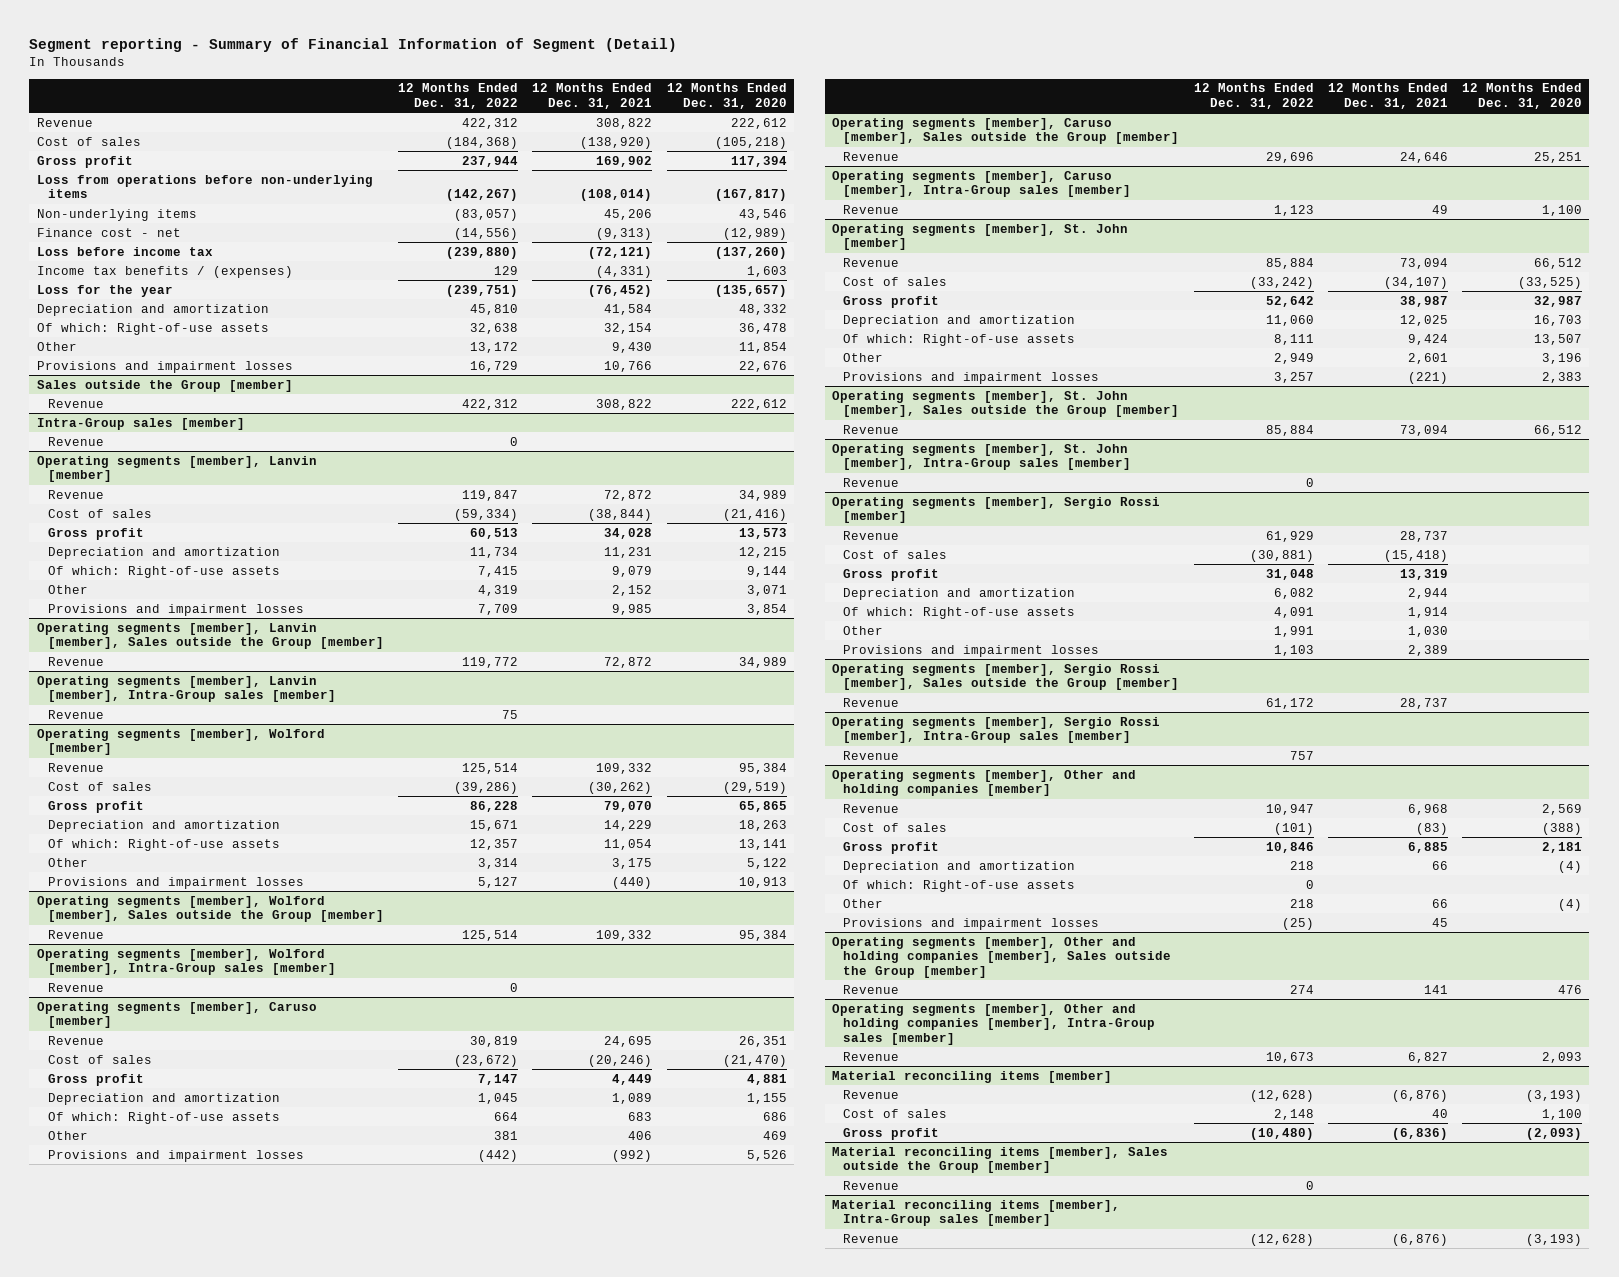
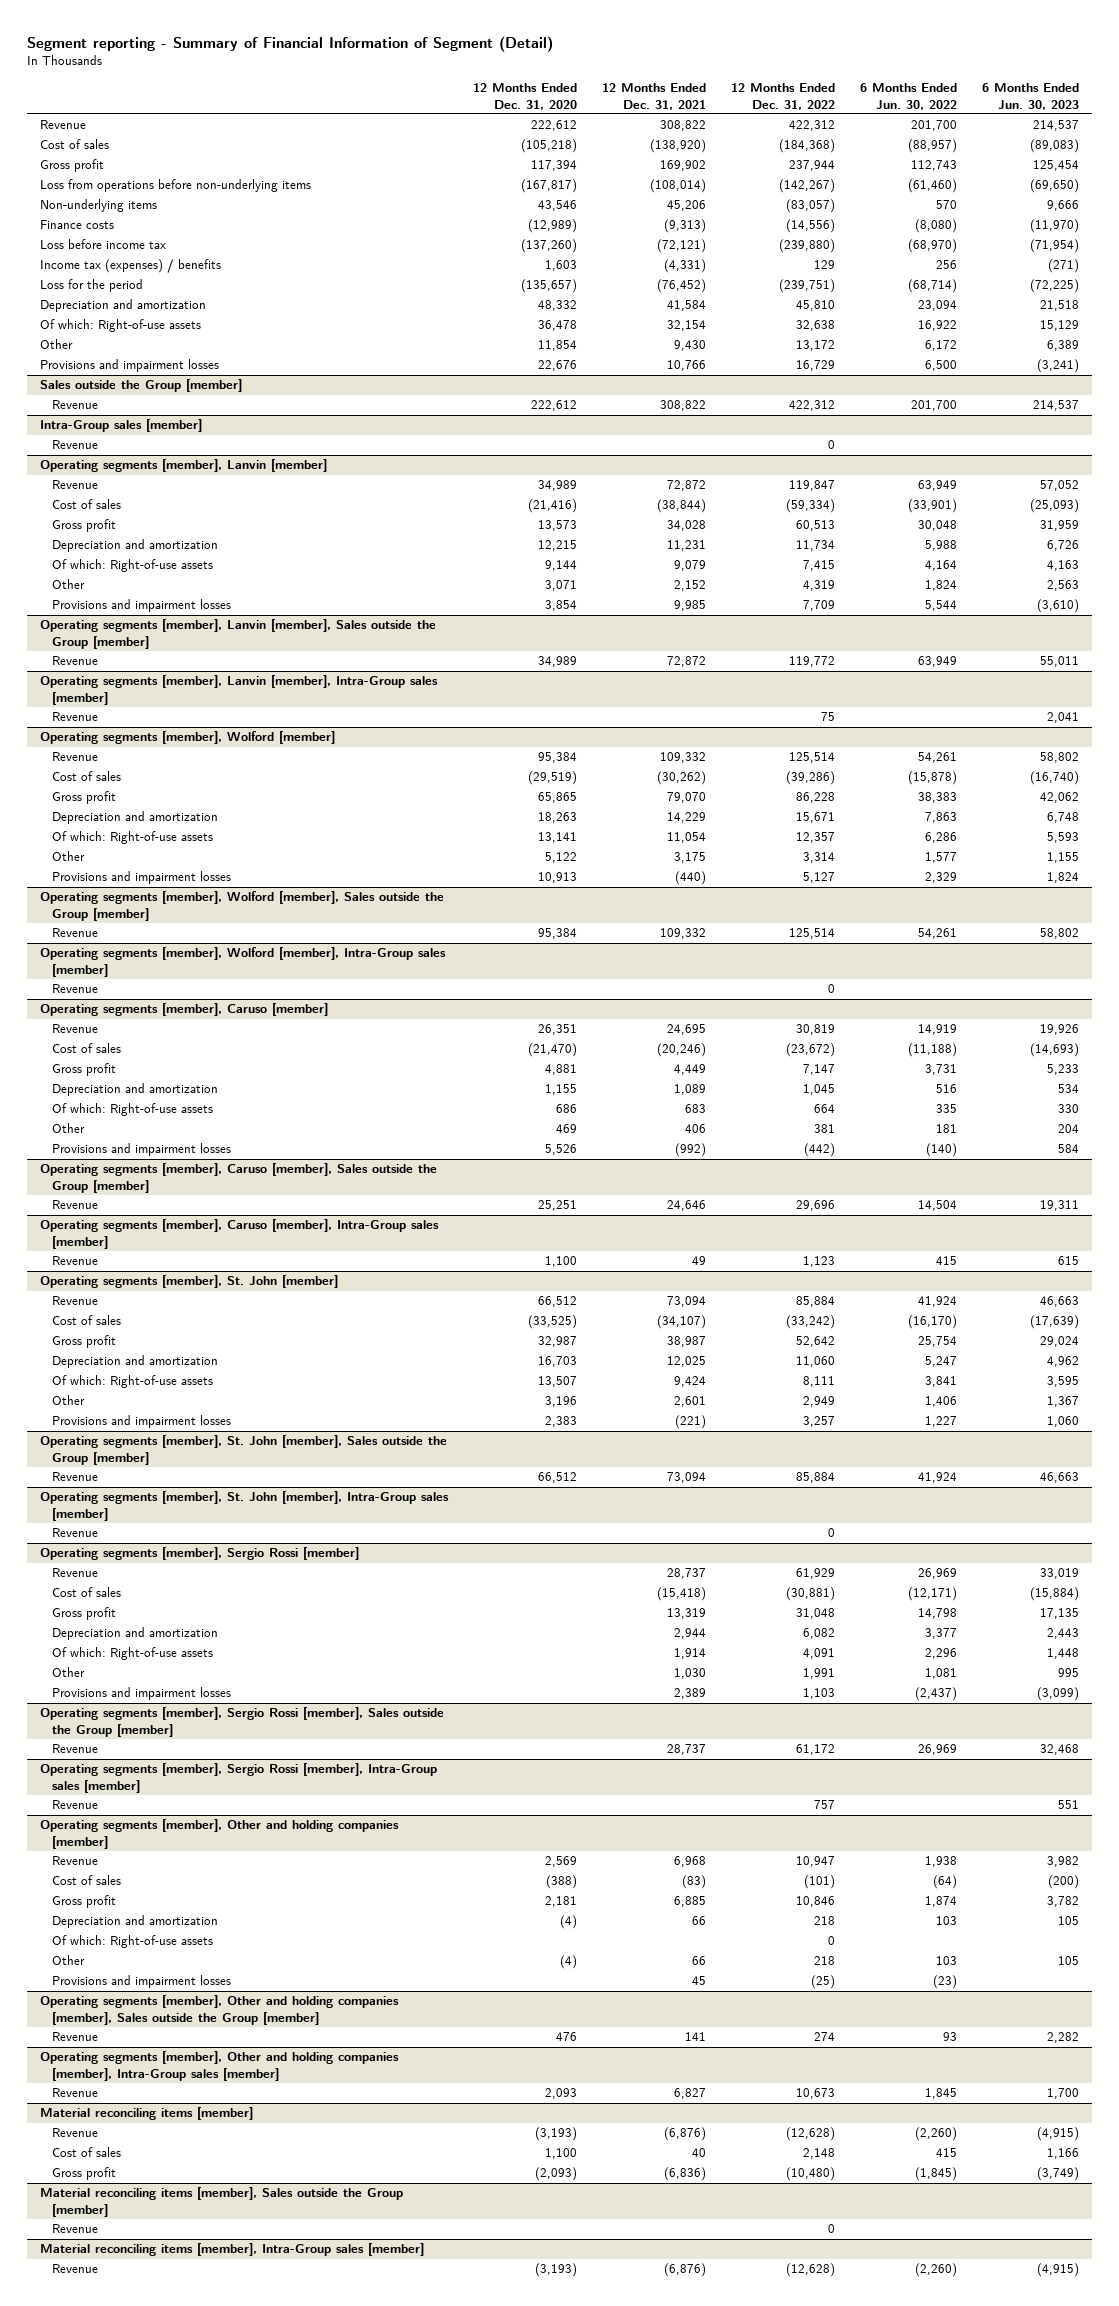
none -> [860,83,958,110] 6 Months Ended Jun. 30, 2022
none -> [982,83,1080,110] 6 Months Ended Jun. 30, 2023
[36,227,181,237] Finance cost - net -> [39,220,114,230] Finance costs
[36,265,293,278] Income tax benefits / (expenses) -> [39,259,221,274] Income tax (expenses) / benefits
[36,284,173,297] Loss for the year -> [39,279,143,293] Loss for the period

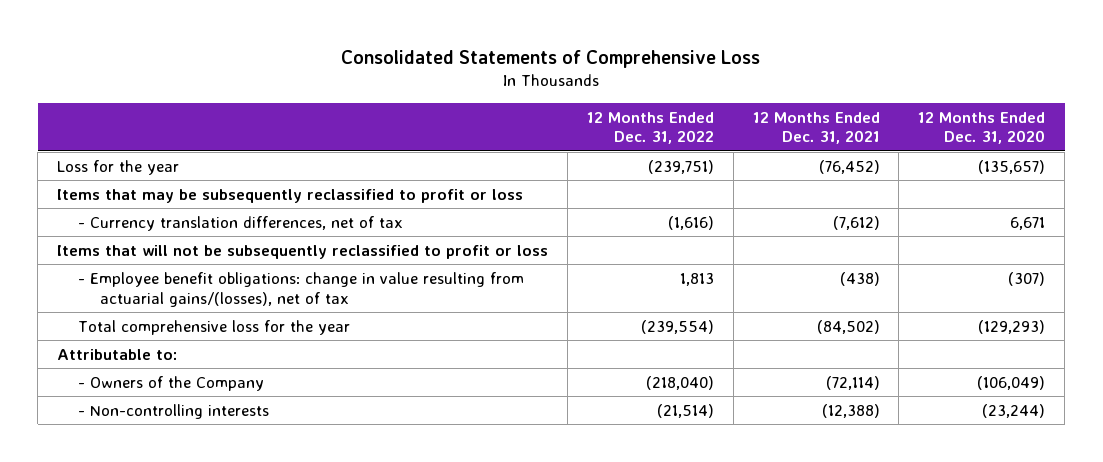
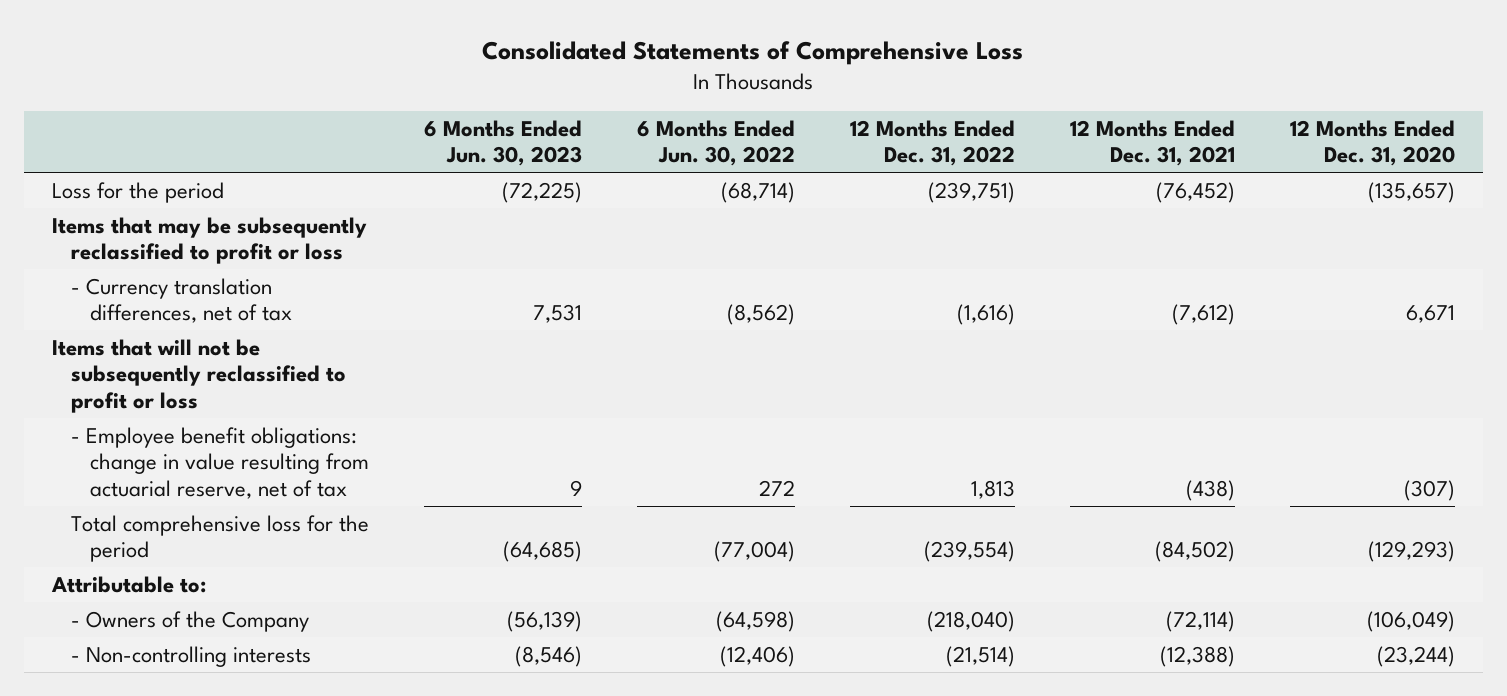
none -> [423,119,582,167] 6 Months Ended Jun. 30, 2023
none -> [636,119,795,167] 6 Months Ended Jun. 30, 2022
[57,159,180,175] Loss for the year -> [51,181,224,203] Loss for the period
[78,271,525,307] - Employee benefit obligations: change in value resulting from actuarial gains/(losses), net of tax -> [70,426,369,499] - Employee benefit obligations: change in value resulting from actuarial reserve, net of tax
[78,319,351,335] Total comprehensive loss for the year -> [70,514,369,563] Total comprehensive loss for the period

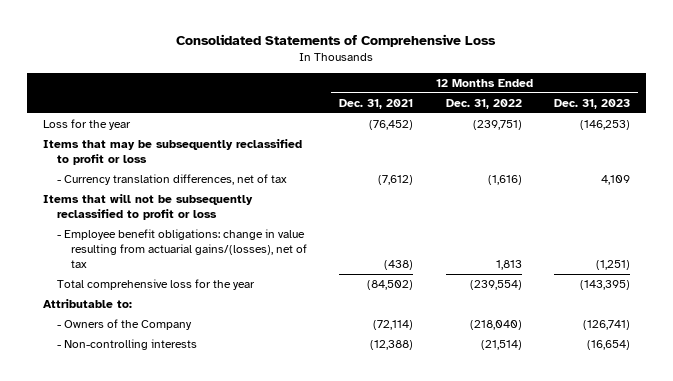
[423,119,582,167] 6 Months Ended Jun. 30, 2023 -> none
[636,119,795,167] 6 Months Ended Jun. 30, 2022 -> none
[1290,119,1456,167] 12 Months Ended Dec. 31, 2020 -> none
none -> [553,98,630,109] Dec. 31, 2023
[51,181,224,203] Loss for the period -> [42,118,131,130] Loss for the year
[70,426,369,499] - Employee benefit obligations: change in value resulting from actuarial reserve, net of tax -> [56,228,307,268] - Employee benefit obligations: change in value resulting from actuarial gains/(losses), net of tax
[70,514,369,563] Total comprehensive loss for the period -> [56,278,255,290] Total comprehensive loss for the year

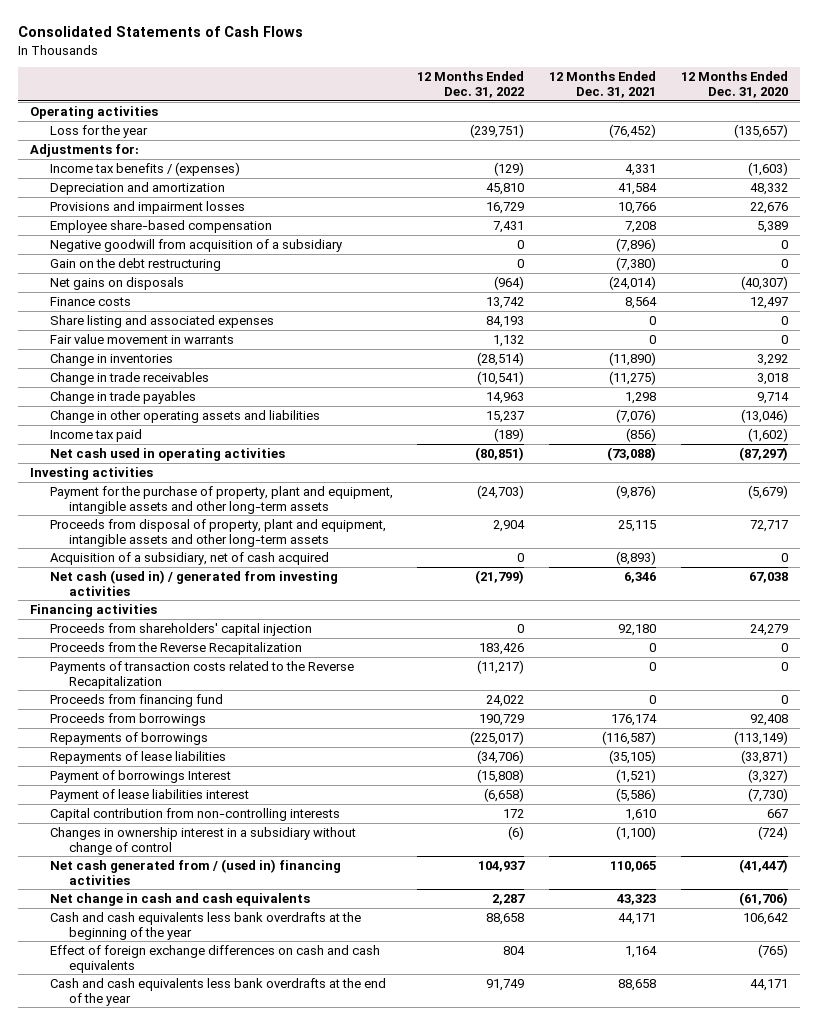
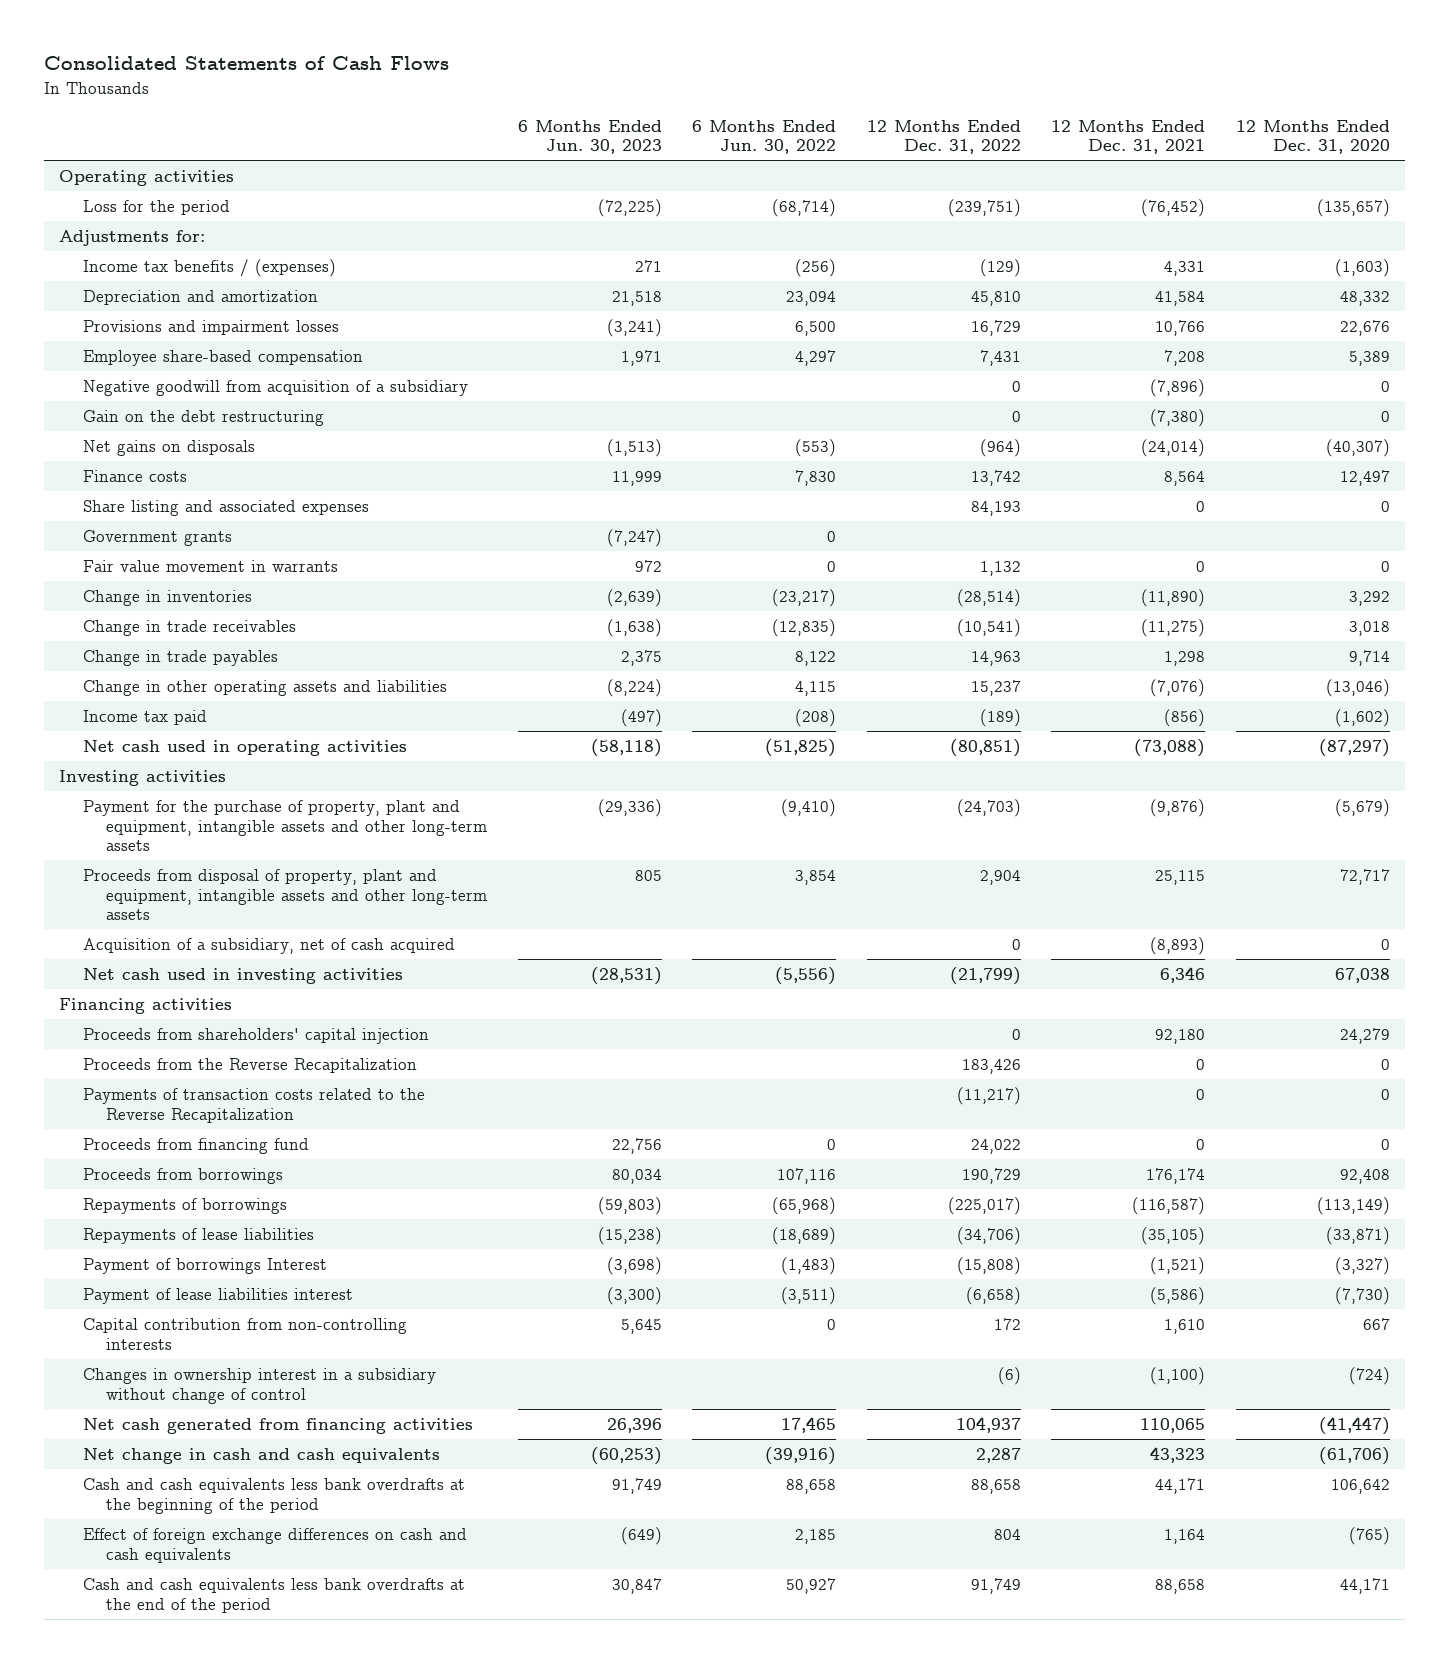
none -> [517,119,662,155] 6 Months Ended Jun. 30, 2023
none -> [692,119,837,155] 6 Months Ended Jun. 30, 2022
[49,124,148,138] Loss for the year -> [82,199,230,215] Loss for the period
none -> [82,529,232,546] Government grants
[49,569,338,596] Net cash (used in) / generated from investing activities -> [82,967,403,984] Net cash used in investing activities
[49,858,341,885] Net cash generated from / (used in) financing activities -> [82,1417,473,1434] Net cash generated from financing activities
[49,911,361,940] Cash and cash equivalents less bank overdrafts at the beginning of the year -> [82,1477,465,1514] Cash and cash equivalents less bank overdrafts at the beginning of the period
[49,977,386,1006] Cash and cash equivalents less bank overdrafts at the end of the year -> [82,1577,465,1613] Cash and cash equivalents less bank overdrafts at the end of the period

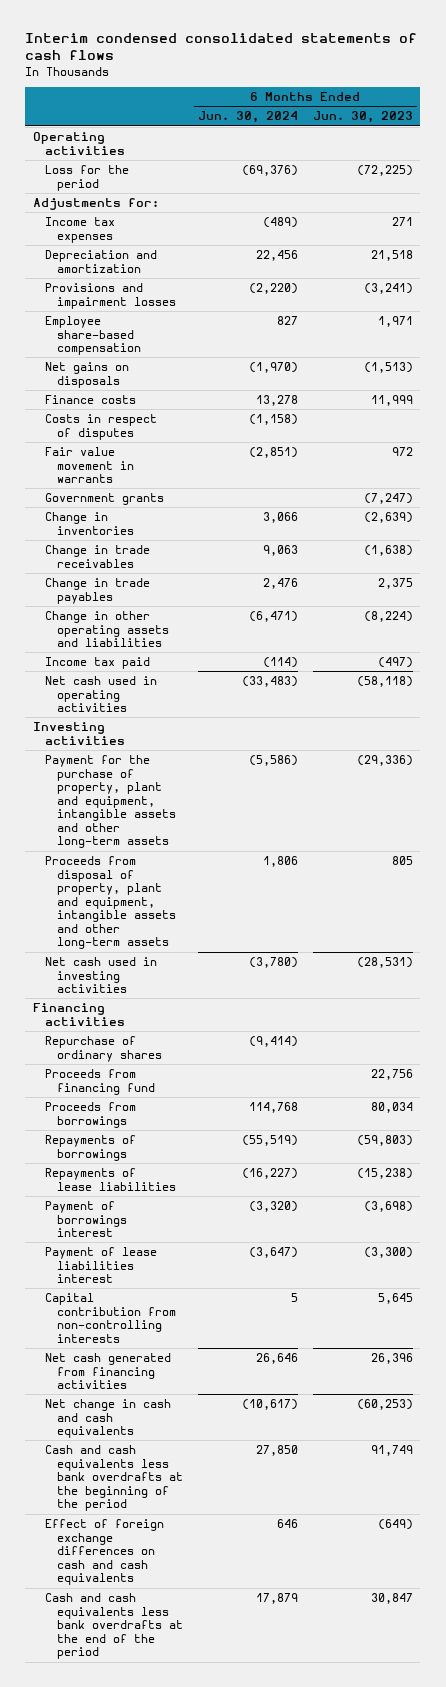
[43,56,449,71] Consolidated Statements of Cash Flows -> [25,32,418,61] Interim condensed consolidated statements of cash flows
[692,119,837,155] 6 Months Ended Jun. 30, 2022 -> none
[866,119,1021,155] 12 Months Ended Dec. 31, 2022 -> none
[1051,119,1206,155] 12 Months Ended Dec. 31, 2021 -> none
[1235,119,1390,155] 12 Months Ended Dec. 31, 2020 -> none
none -> [197,111,298,124] Jun. 30, 2024
[82,258,336,277] Income tax benefits / (expenses) -> [44,216,115,243] Income tax expenses
[82,379,468,396] Negative goodwill from acquisition of a subsidiary -> none
[82,409,324,426] Gain on the debt restructuring -> none
[82,499,369,516] Share listing and associated expenses -> none
none -> [44,413,157,440] Costs in respect of disputes
[82,529,232,546] Government grants -> [44,492,164,505] Government grants
[82,937,455,954] Acquisition of a subsidiary, net of cash acquired -> none
[82,1027,429,1044] Proceeds from shareholders' capital injection -> none
[82,1057,417,1073] Proceeds from the Reverse Recapitalization -> none
[82,1087,425,1123] Payments of transaction costs related to the Reverse Recapitalization -> none
none -> [44,1035,163,1062] Repurchase of ordinary shares
[82,1257,327,1274] Payment of borrowings Interest -> [44,1200,128,1238] Payment of borrowings interest
[82,1367,436,1404] Changes in ownership interest in a subsidiary without change of control -> none

